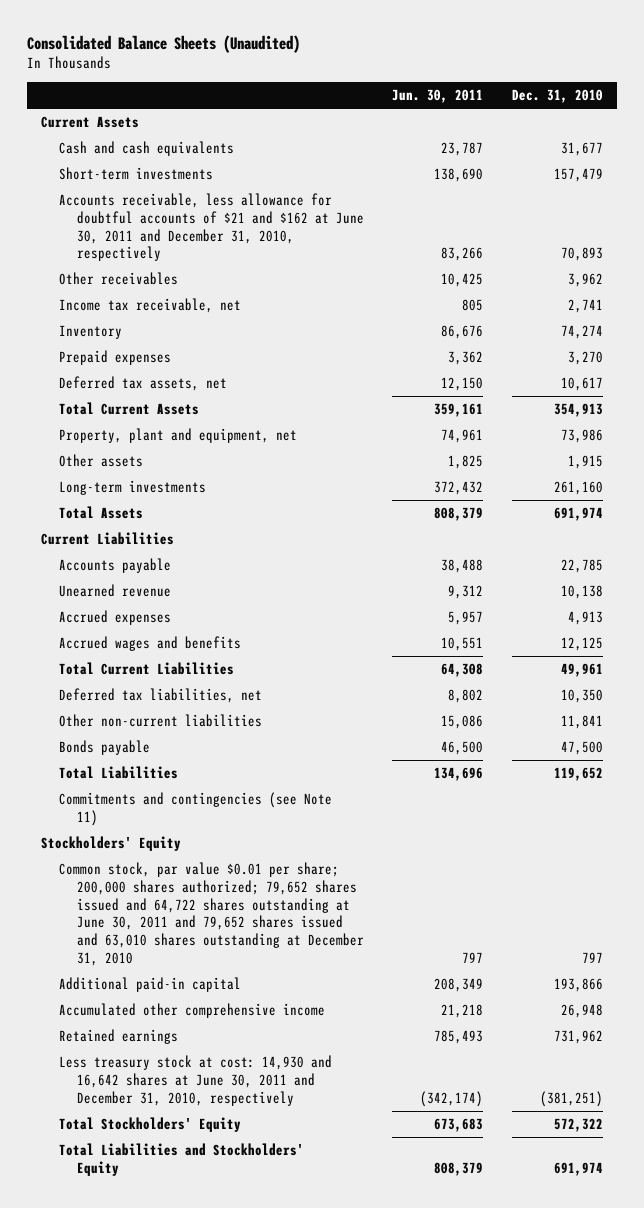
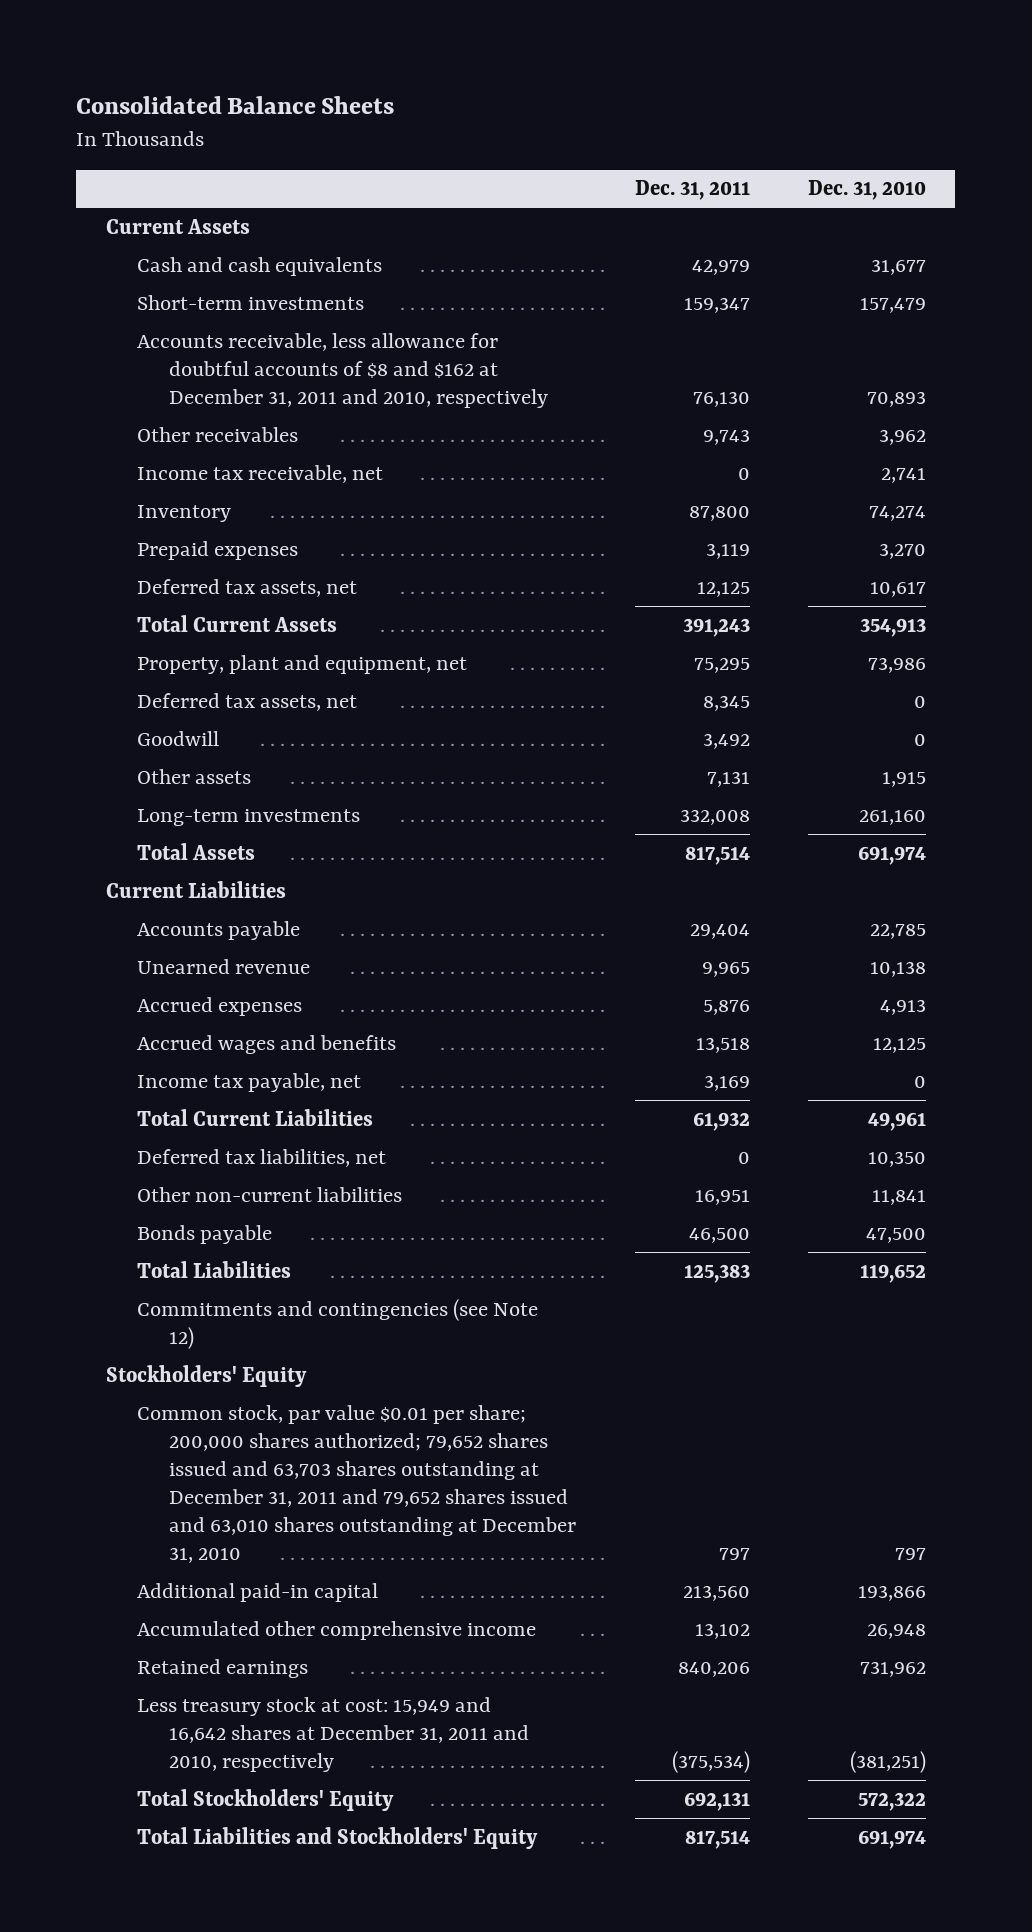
[26,34,300,53] Consolidated Balance Sheets (Unaudited) -> [76,95,395,114] Consolidated Balance Sheets
[392,89,484,104] Jun. 30, 2011 -> none
none -> [634,180,750,201] Dec. 31, 2011
[58,192,364,262] Accounts receivable, less allowance for doubtful accounts of $21 and $162 at June 30, 2011 and December 31, 2010, respectively -> [137,332,549,408] Accounts receivable, less allowance for doubtful accounts of $8 and $162 at December 31, 2011 and 2010, respectively
none -> [137,692,358,711] Deferred tax assets, net
none -> [137,730,220,746] Goodwill
none -> [137,1072,362,1092] Income tax payable, net
[58,791,332,826] Commitments and contingencies (see Note 11) -> [137,1298,539,1349] Commitments and contingencies (see Note 12)
[58,861,364,967] Common stock, par value $0.01 per share; 200,000 shares authorized; 79,652 shares issued and 64,722 shares outstanding at June 30, 2011 and 79,652 shares issued and 63,010 shares outstanding at December 31, 2010 -> [137,1404,577,1564] Common stock, par value $0.01 per share; 200,000 shares authorized; 79,652 shares issued and 63,703 shares outstanding at December 31, 2011 and 79,652 shares issued and 63,010 shares outstanding at December 31, 2010
[58,1054,332,1106] Less treasury stock at cost: 14,930 and 16,642 shares at June 30, 2011 and December 31, 2010, respectively -> [137,1696,530,1772] Less treasury stock at cost: 15,949 and 16,642 shares at December 31, 2011 and 2010, respectively

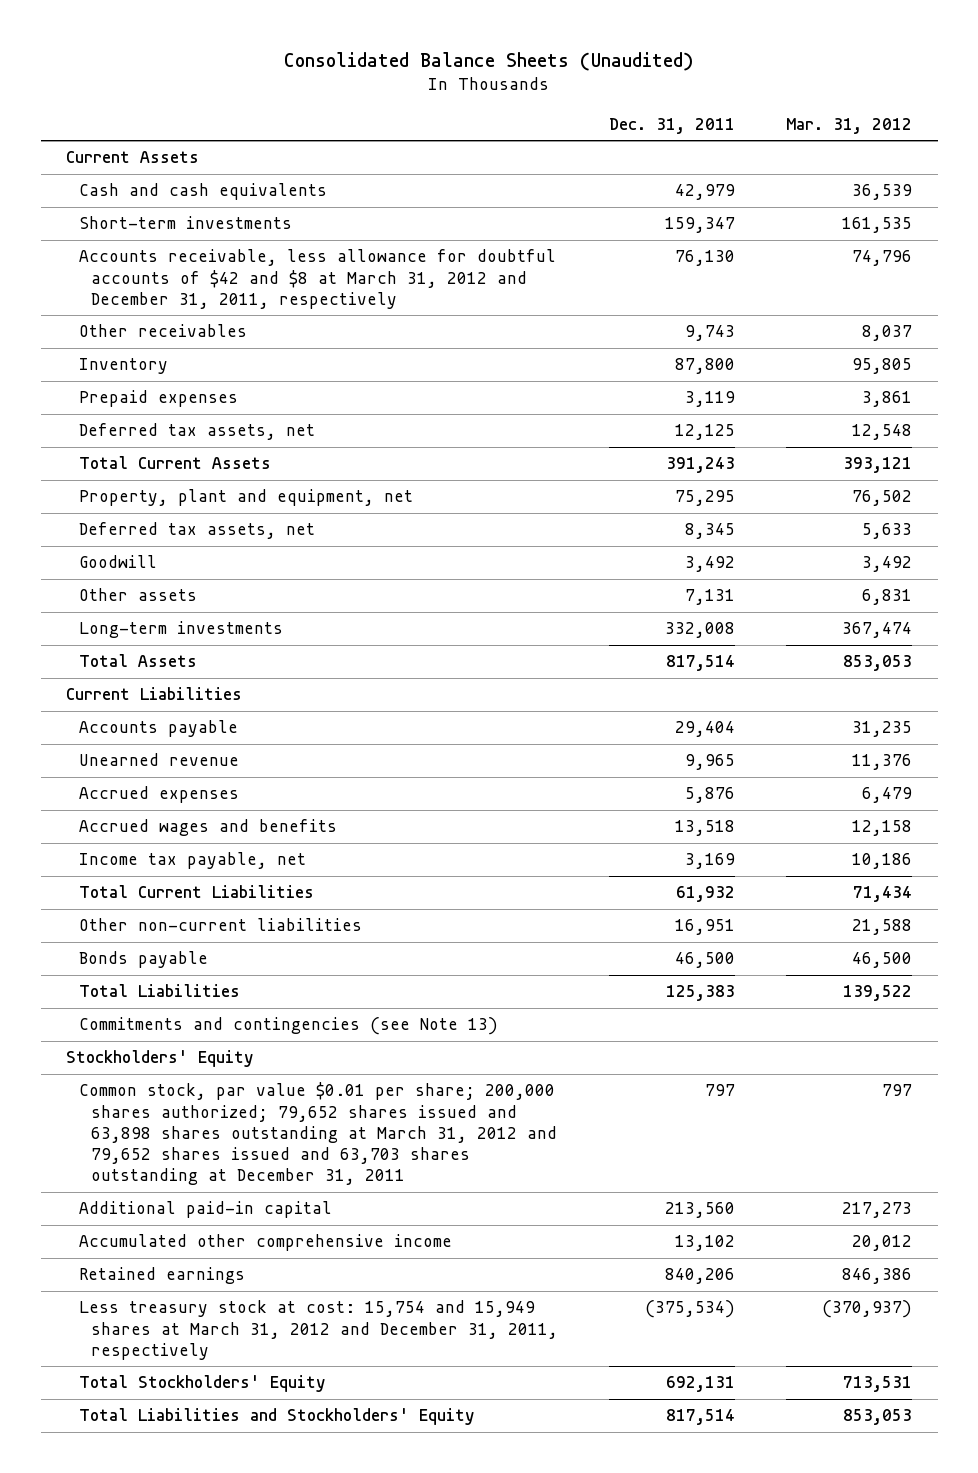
[76,95,395,114] Consolidated Balance Sheets -> [284,52,695,72] Consolidated Balance Sheets (Unaudited)
[807,180,926,201] Dec. 31, 2010 -> none
none -> [786,117,913,134] Mar. 31, 2012
[137,332,549,408] Accounts receivable, less allowance for doubtful accounts of $8 and $162 at December 31, 2011 and 2010, respectively -> [78,249,556,309] Accounts receivable, less allowance for doubtful accounts of $42 and $8 at March 31, 2012 and December 31, 2011, respectively
[137,464,384,483] Income tax receivable, net -> none
[137,1148,387,1167] Deferred tax liabilities, net -> none
[137,1298,539,1349] Commitments and contingencies (see Note 12) -> [78,1017,498,1036] Commitments and contingencies (see Note 13)
[137,1404,577,1564] Common stock, par value $0.01 per share; 200,000 shares authorized; 79,652 shares issued and 63,703 shares outstanding at December 31, 2011 and 79,652 shares issued and 63,010 shares outstanding at December 31, 2010 -> [78,1082,557,1186] Common stock, par value $0.01 per share; 200,000 shares authorized; 79,652 shares issued and 63,898 shares outstanding at March 31, 2012 and 79,652 shares issued and 63,703 shares outstanding at December 31, 2011
[137,1696,530,1772] Less treasury stock at cost: 15,949 and 16,642 shares at December 31, 2011 and 2010, respectively -> [78,1300,558,1360] Less treasury stock at cost: 15,754 and 15,949 shares at March 31, 2012 and December 31, 2011, respectively

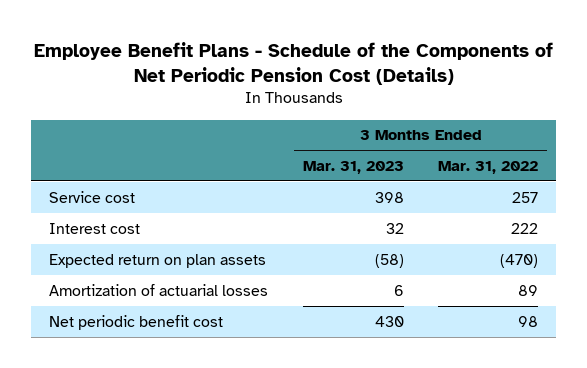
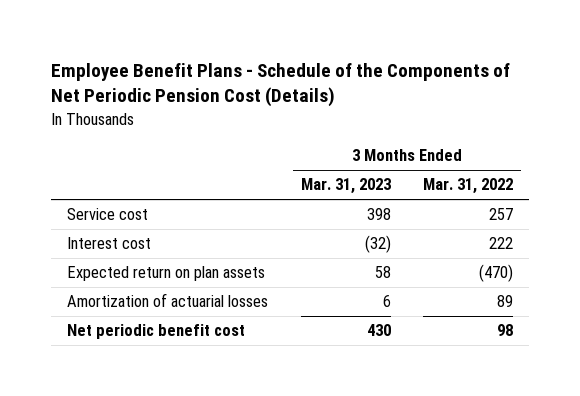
[385,222,404,234] 32 -> [364,235,391,254] (32)
[374,253,404,268] (58) -> [374,266,391,279] 58

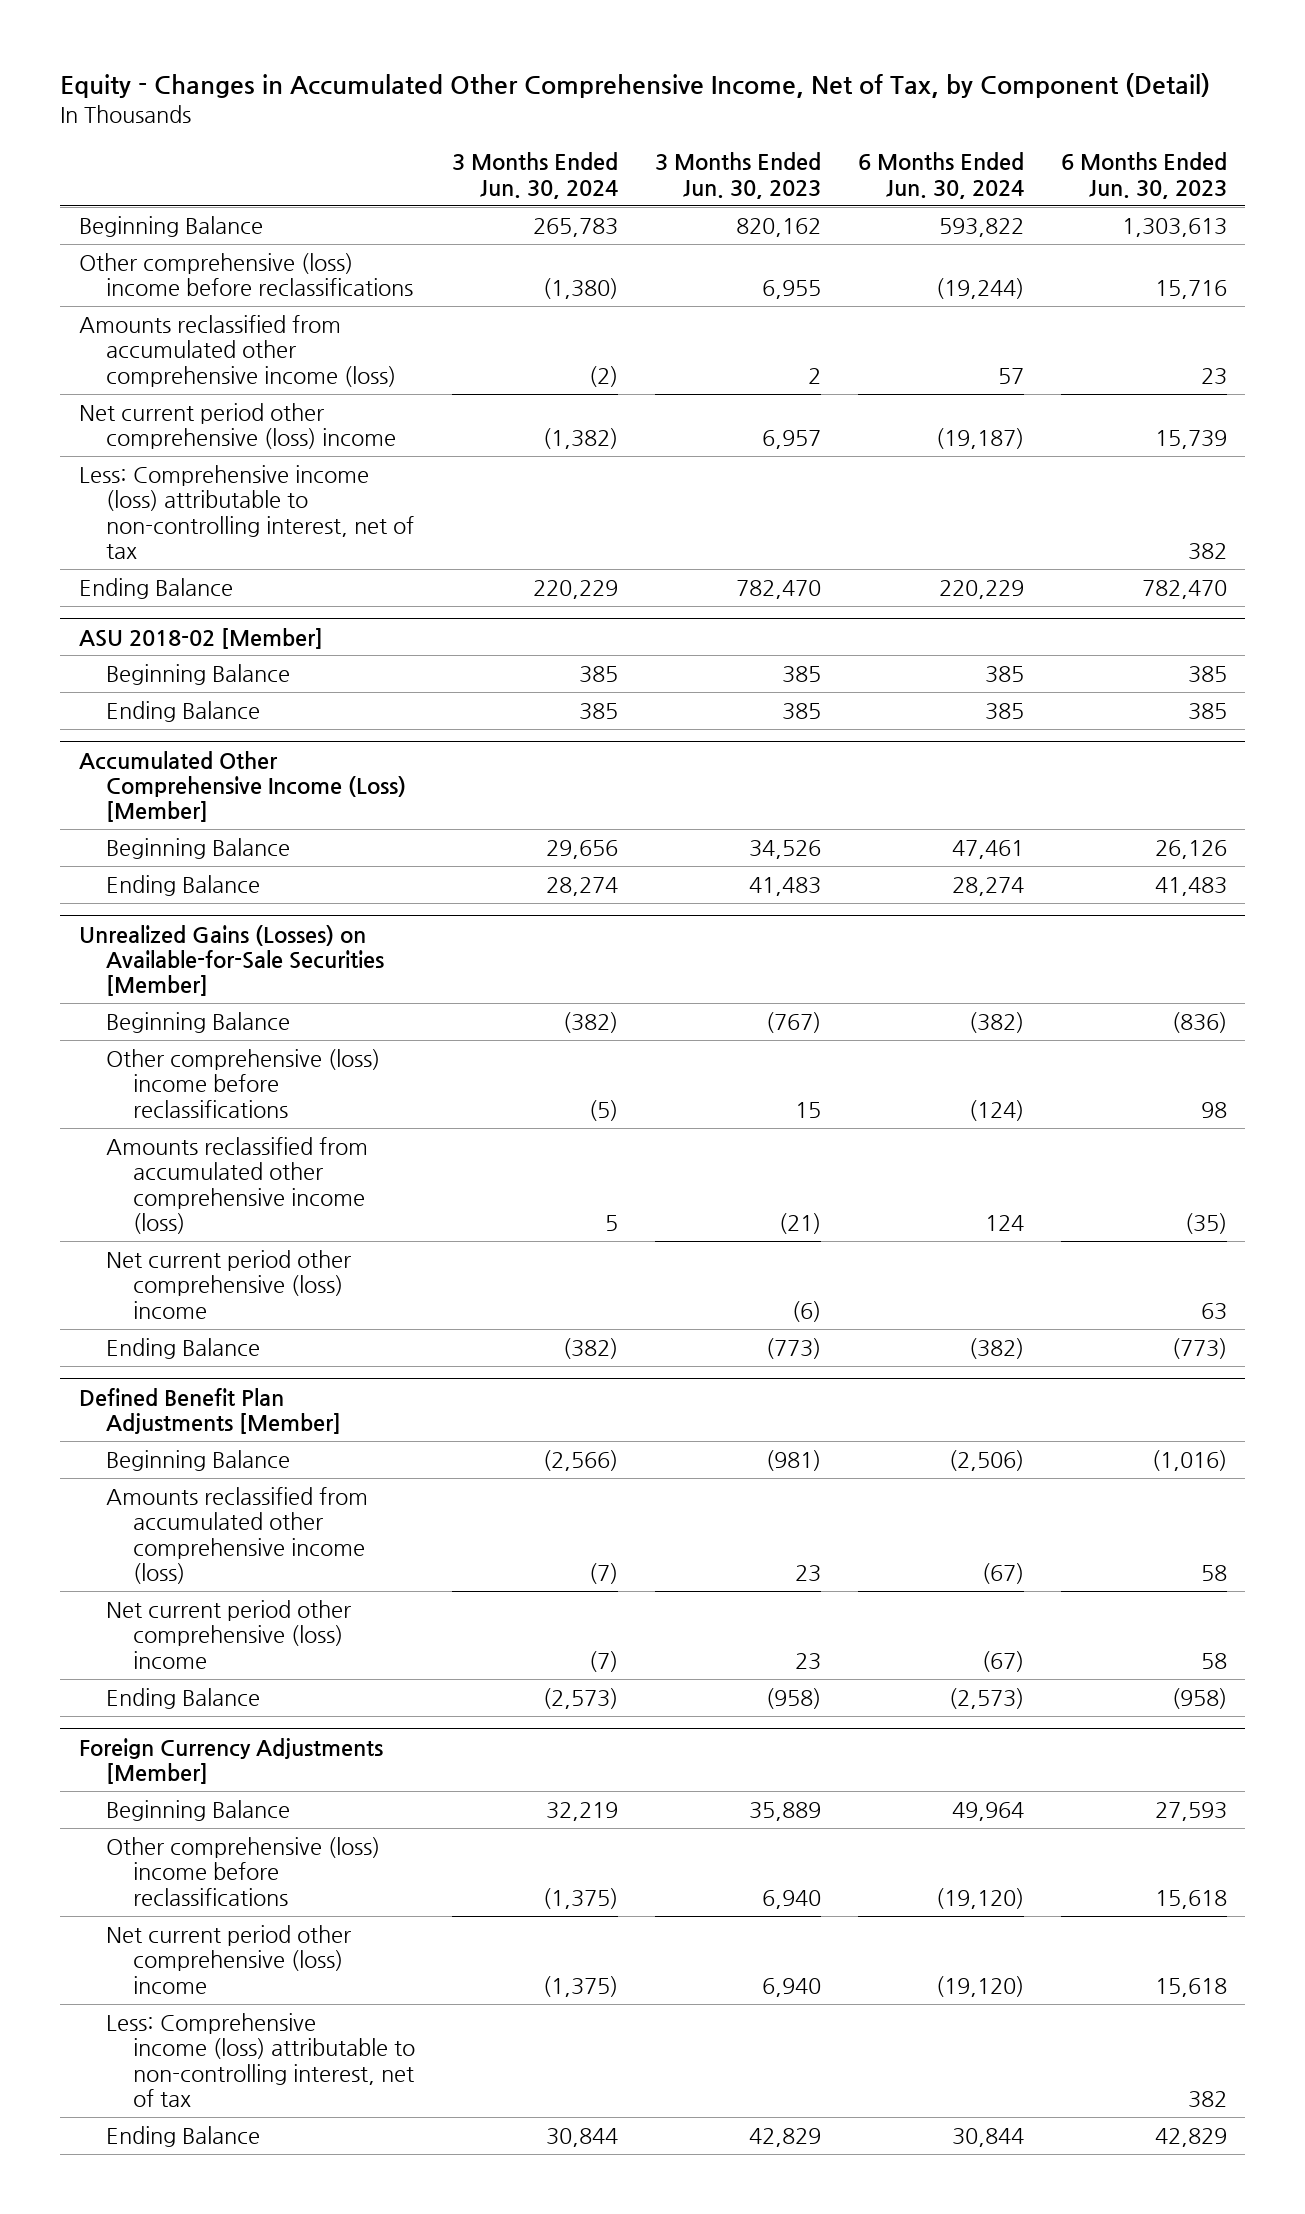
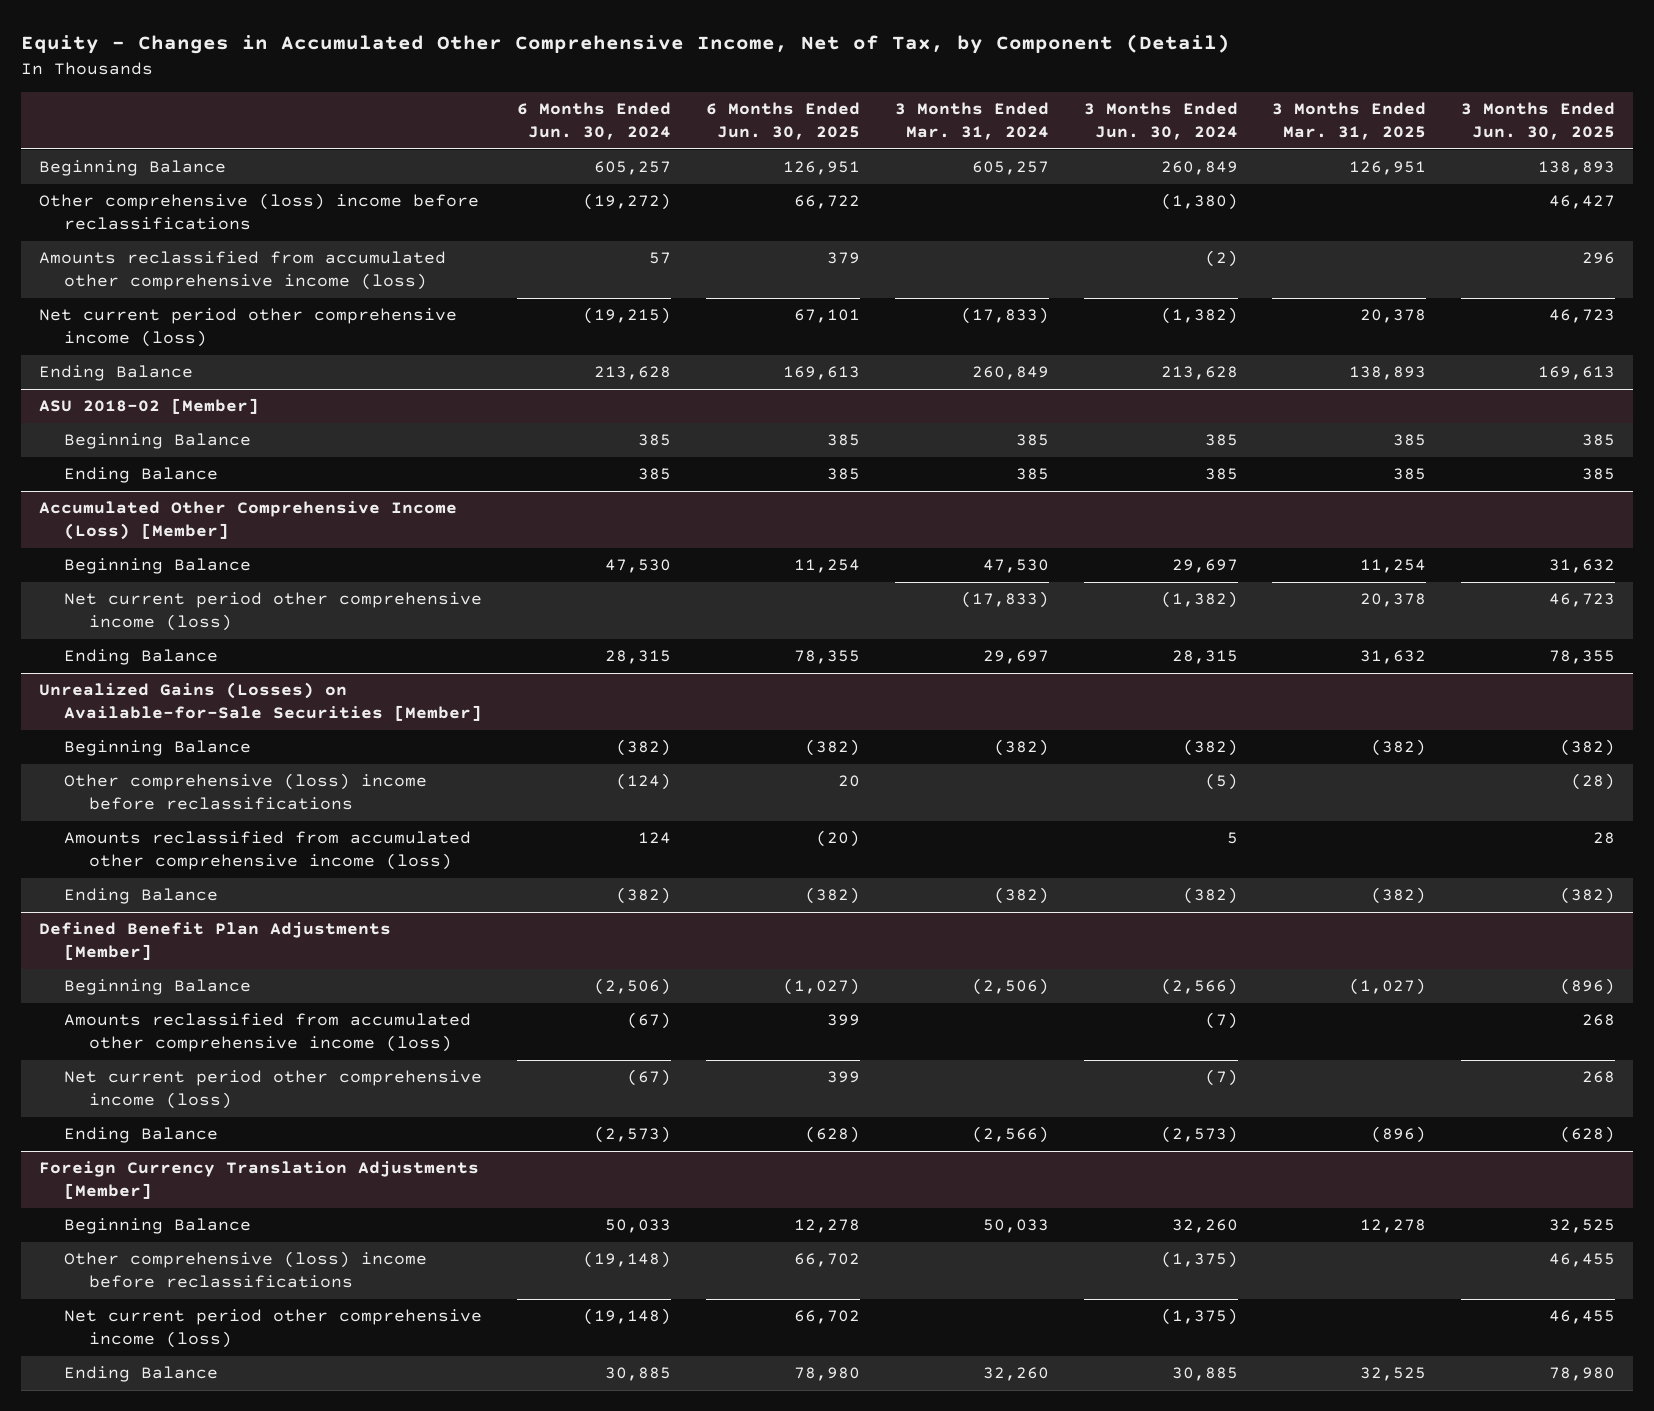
[654,152,821,199] 3 Months Ended Jun. 30, 2023 -> none
[1060,152,1227,199] 6 Months Ended Jun. 30, 2023 -> none
none -> [705,102,860,141] 6 Months Ended Jun. 30, 2025
none -> [894,102,1049,141] 3 Months Ended Mar. 31, 2024
none -> [1272,102,1427,141] 3 Months Ended Mar. 31, 2025
none -> [1461,102,1616,141] 3 Months Ended Jun. 30, 2025
[532,217,618,237] 265,783 -> [1160,161,1238,176] 260,849
[938,217,1024,237] 593,822 -> [593,161,671,176] 605,257
[935,278,1024,300] (19,244) -> [582,193,671,211] (19,272)
[78,464,414,560] Less: Comprehensive income (loss) attributable to non-controlling interest, net of tax -> none
[78,402,396,450] Net current period other comprehensive (loss) income -> [38,308,457,348] Net current period other comprehensive income (loss)
[935,428,1024,450] (19,187) -> [582,307,671,325] (19,215)
[532,579,618,599] 220,229 -> [1160,366,1238,381] 213,628
[938,579,1024,599] 220,229 -> [593,366,671,381] 213,628
[545,839,618,859] 29,656 -> [1171,559,1238,574] 29,697
[951,839,1024,859] 47,461 -> [604,559,671,574] 47,530
none -> [63,592,482,632] Net current period other comprehensive income (loss)
[545,876,618,896] 28,274 -> [1171,650,1238,665] 28,315
[951,876,1024,896] 28,274 -> [604,650,671,665] 28,315
[105,1249,351,1319] Net current period other comprehensive (loss) income -> none
[105,1599,351,1669] Net current period other comprehensive (loss) income -> [63,1070,482,1110] Net current period other comprehensive income (loss)
[105,2012,415,2108] Less: Comprehensive income (loss) attributable to non-controlling interest, net of tax -> none
[78,1737,383,1785] Foreign Currency Adjustments [Member] -> [38,1161,479,1200] Foreign Currency Translation Adjustments [Member]
[545,1801,618,1821] 32,219 -> [1171,1219,1238,1234] 32,260
[951,1801,1024,1821] 49,964 -> [604,1219,671,1234] 50,033
[935,1887,1024,1909] (19,120) -> [582,1251,671,1269] (19,148)
[105,1924,351,1994] Net current period other comprehensive (loss) income -> [63,1309,482,1349] Net current period other comprehensive income (loss)
[935,1975,1024,1997] (19,120) -> [582,1308,671,1326] (19,148)
[545,2127,618,2147] 30,844 -> [1171,1367,1238,1382] 30,885
[951,2127,1024,2147] 30,844 -> [604,1367,671,1382] 30,885

